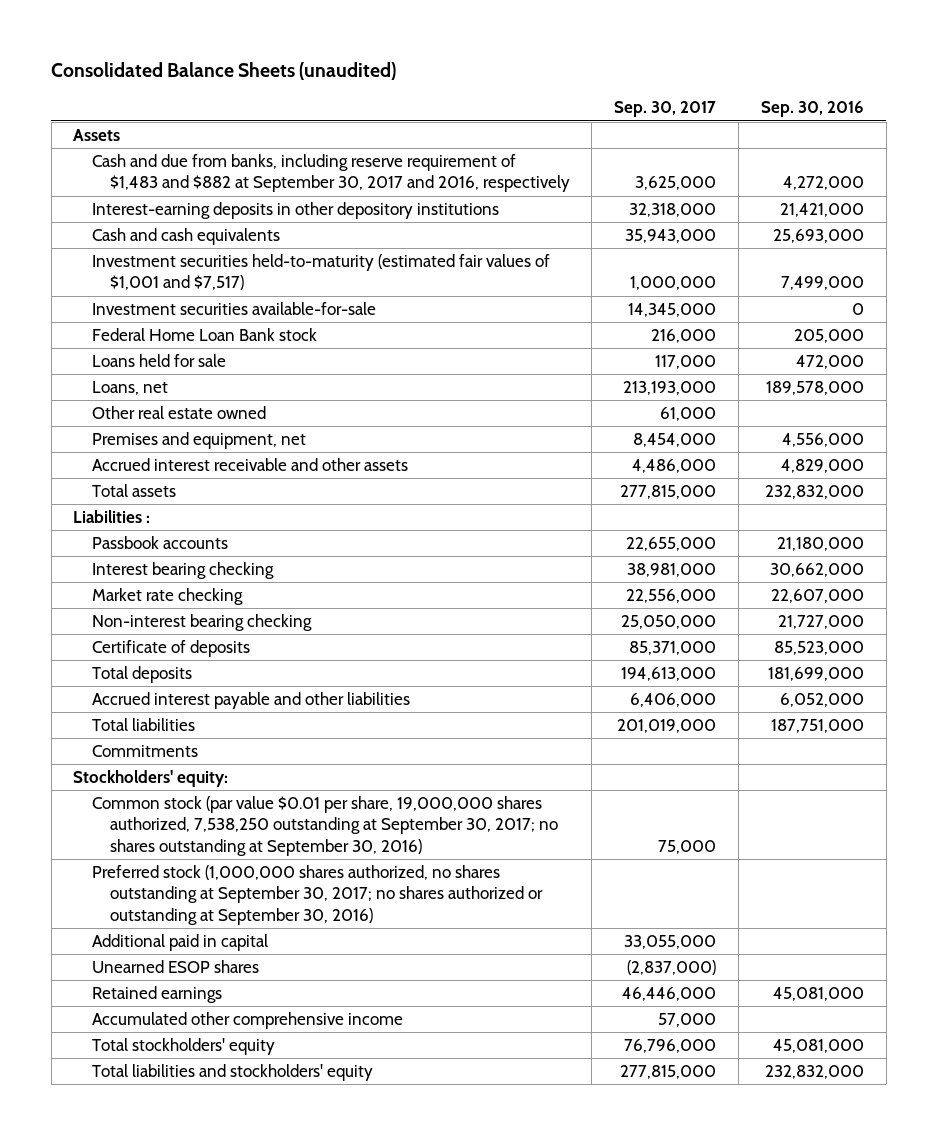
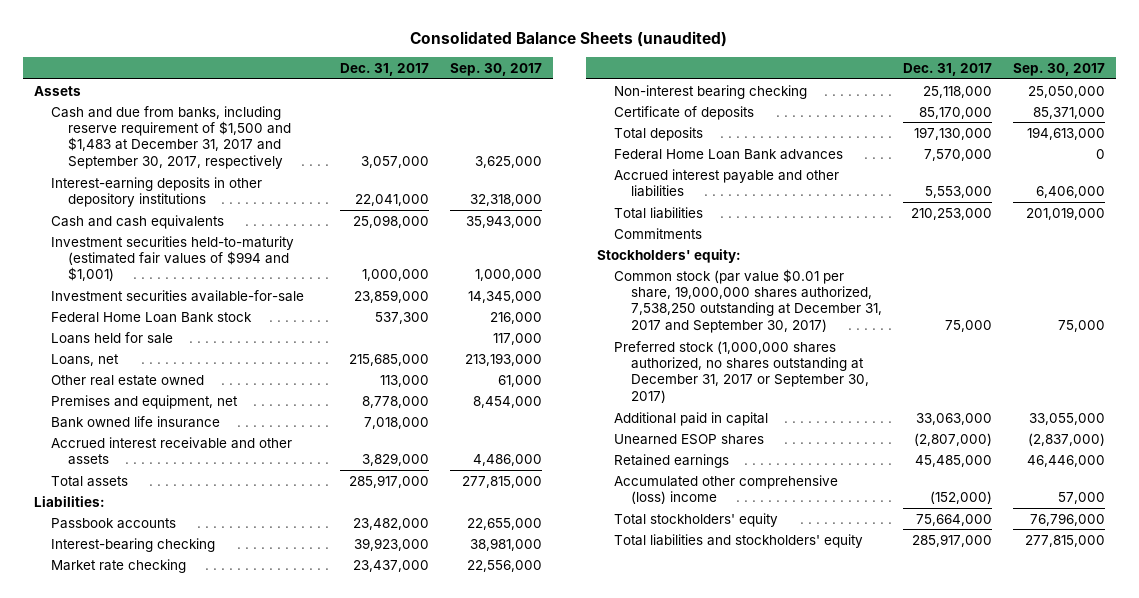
[760,101,864,118] Sep. 30, 2016 -> none
none -> [340,62,430,76] Dec. 31, 2017
[91,154,570,193] Cash and due from banks, including reserve requirement of $1,483 and $882 at September 30, 2017 and 2016, respectively -> [50,105,291,169] Cash and due from banks, including reserve requirement of $1,500 and $1,483 at December 31, 2017 and September 30, 2017, respectively
[91,254,550,291] Investment securities held-to-maturity (estimated fair values of $1,001 and $7,517) -> [50,235,294,282] Investment securities held-to-maturity (estimated fair values of $994 and $1,001)
none -> [50,415,220,428] Bank owned life insurance
[73,510,151,524] Liabilities : -> [34,495,106,507] Liabilities:
[91,562,274,580] Interest bearing checking -> [50,537,215,552] Interest-bearing checking
none -> [613,148,843,160] Federal Home Loan Bank advances
[91,796,558,856] Common stock (par value $0.01 per share, 19,000,000 shares authorized, 7,538,250 outstanding at September 30, 2017; no shares outstanding at September 30, 2016) -> [613,268,882,333] Common stock (par value $0.01 per share, 19,000,000 shares authorized, 7,538,250 outstanding at December 31, 2017 and September 30, 2017)
[91,865,543,925] Preferred stock (1,000,000 shares authorized, no shares outstanding at September 30, 2017; no shares authorized or outstanding at September 30, 2016) -> [613,340,869,403] Preferred stock (1,000,000 shares authorized, no shares outstanding at December 31, 2017 or September 30, 2017)
[91,1012,403,1030] Accumulated other comprehensive income -> [613,474,838,504] Accumulated other comprehensive (loss) income

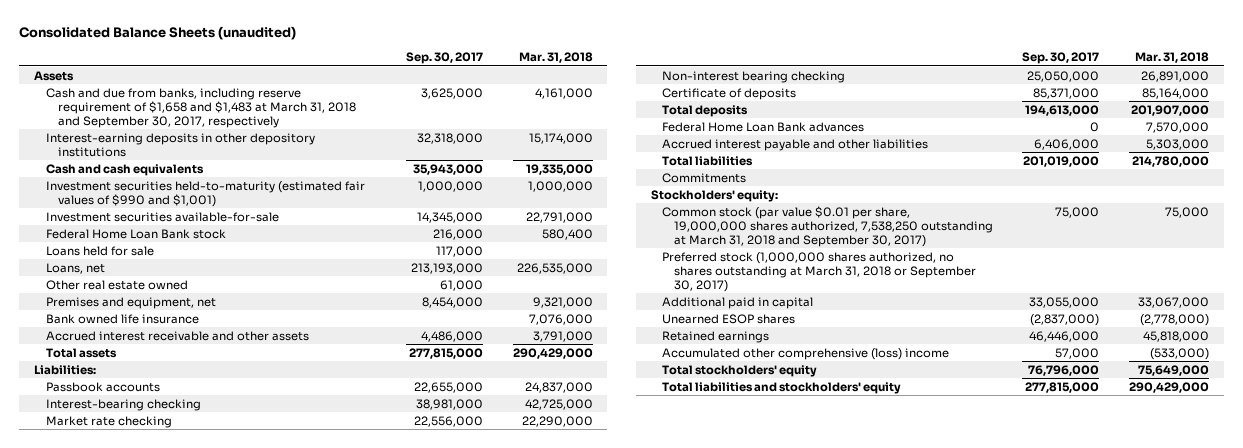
[340,62,430,76] Dec. 31, 2017 -> none
none -> [518,52,593,64] Mar. 31, 2018
[50,105,291,169] Cash and due from banks, including reserve requirement of $1,500 and $1,483 at December 31, 2017 and September 30, 2017, respectively -> [45,87,356,128] Cash and due from banks, including reserve requirement of $1,658 and $1,483 at March 31, 2018 and September 30, 2017, respectively
[50,235,294,282] Investment securities held-to-maturity (estimated fair values of $994 and $1,001) -> [45,180,365,207] Investment securities held-to-maturity (estimated fair values of $990 and $1,001)
[613,268,882,333] Common stock (par value $0.01 per share, 19,000,000 shares authorized, 7,538,250 outstanding at December 31, 2017 and September 30, 2017) -> [662,205,993,247] Common stock (par value $0.01 per share, 19,000,000 shares authorized, 7,538,250 outstanding at March 31, 2018 and September 30, 2017)
[613,340,869,403] Preferred stock (1,000,000 shares authorized, no shares outstanding at December 31, 2017 or September 30, 2017) -> [662,251,976,292] Preferred stock (1,000,000 shares authorized, no shares outstanding at March 31, 2018 or September 30, 2017)

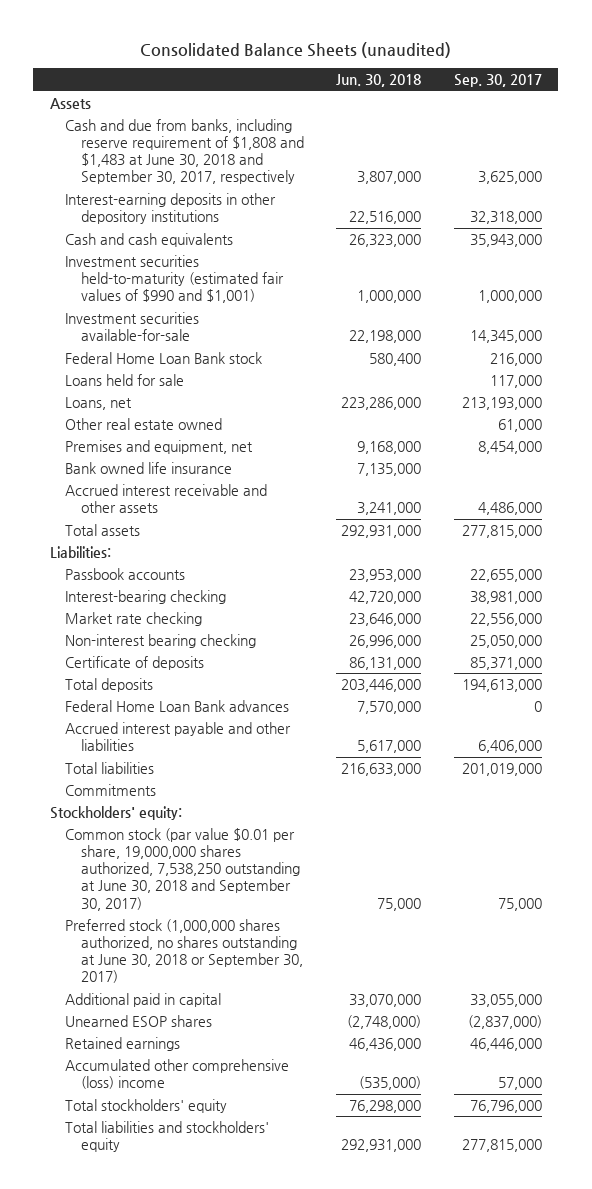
[518,52,593,64] Mar. 31, 2018 -> none
none -> [336,74,422,88] Jun. 30, 2018
[45,87,356,128] Cash and due from banks, including reserve requirement of $1,658 and $1,483 at March 31, 2018 and September 30, 2017, respectively -> [65,119,304,185] Cash and due from banks, including reserve requirement of $1,808 and $1,483 at June 30, 2018 and September 30, 2017, respectively
[662,205,993,247] Common stock (par value $0.01 per share, 19,000,000 shares authorized, 7,538,250 outstanding at March 31, 2018 and September 30, 2017) -> [65,828,300,911] Common stock (par value $0.01 per share, 19,000,000 shares authorized, 7,538,250 outstanding at June 30, 2018 and September 30, 2017)
[662,251,976,292] Preferred stock (1,000,000 shares authorized, no shares outstanding at March 31, 2018 or September 30, 2017) -> [65,919,303,984] Preferred stock (1,000,000 shares authorized, no shares outstanding at June 30, 2018 or September 30, 2017)

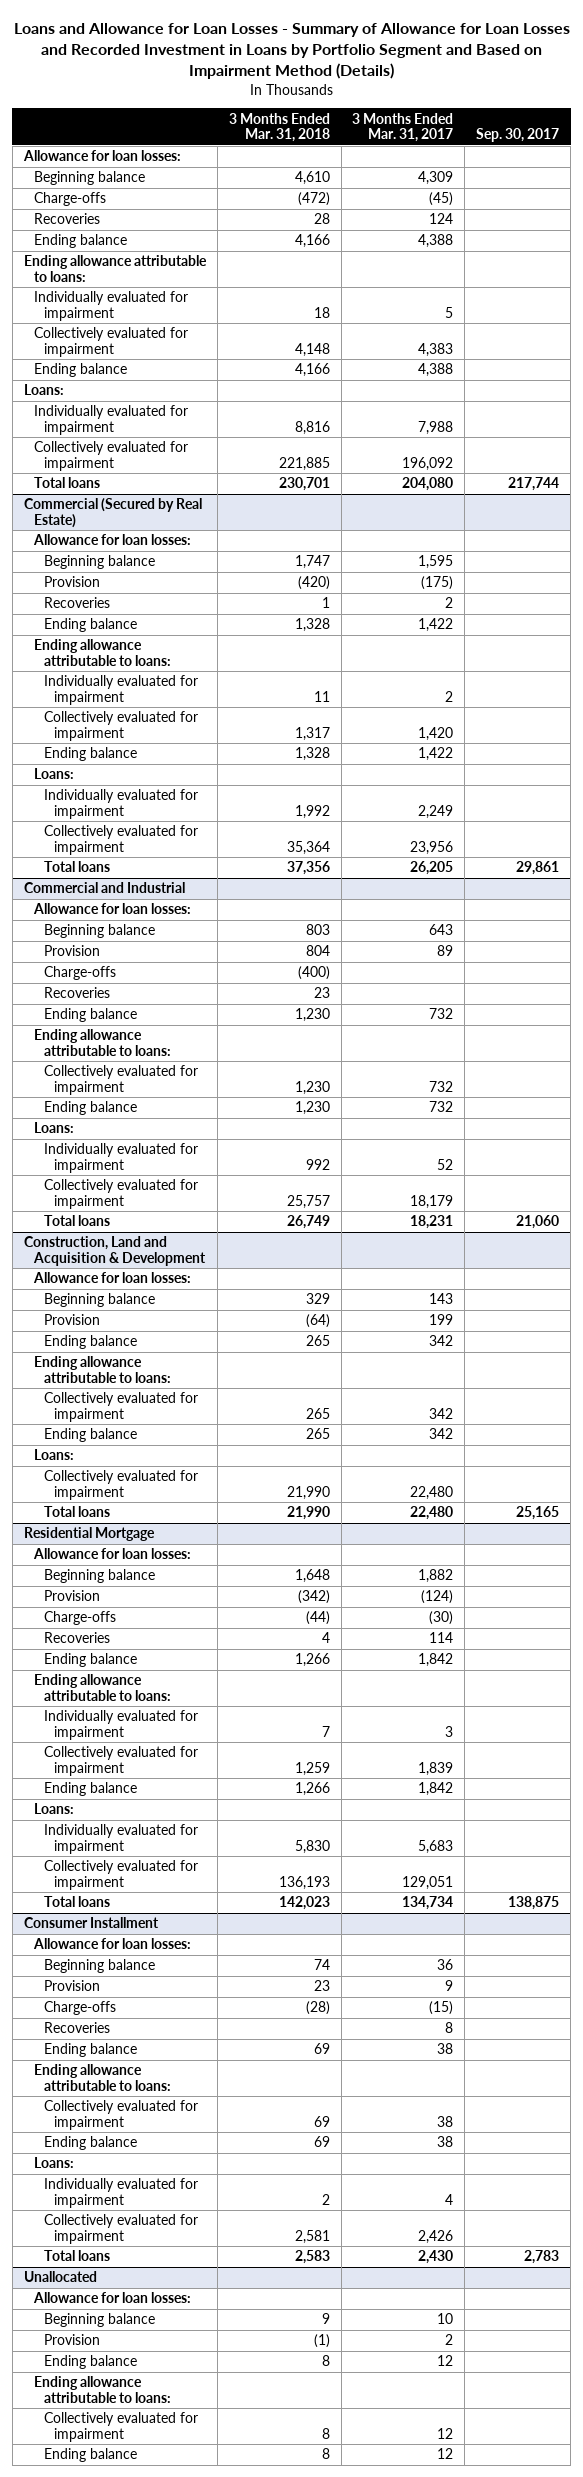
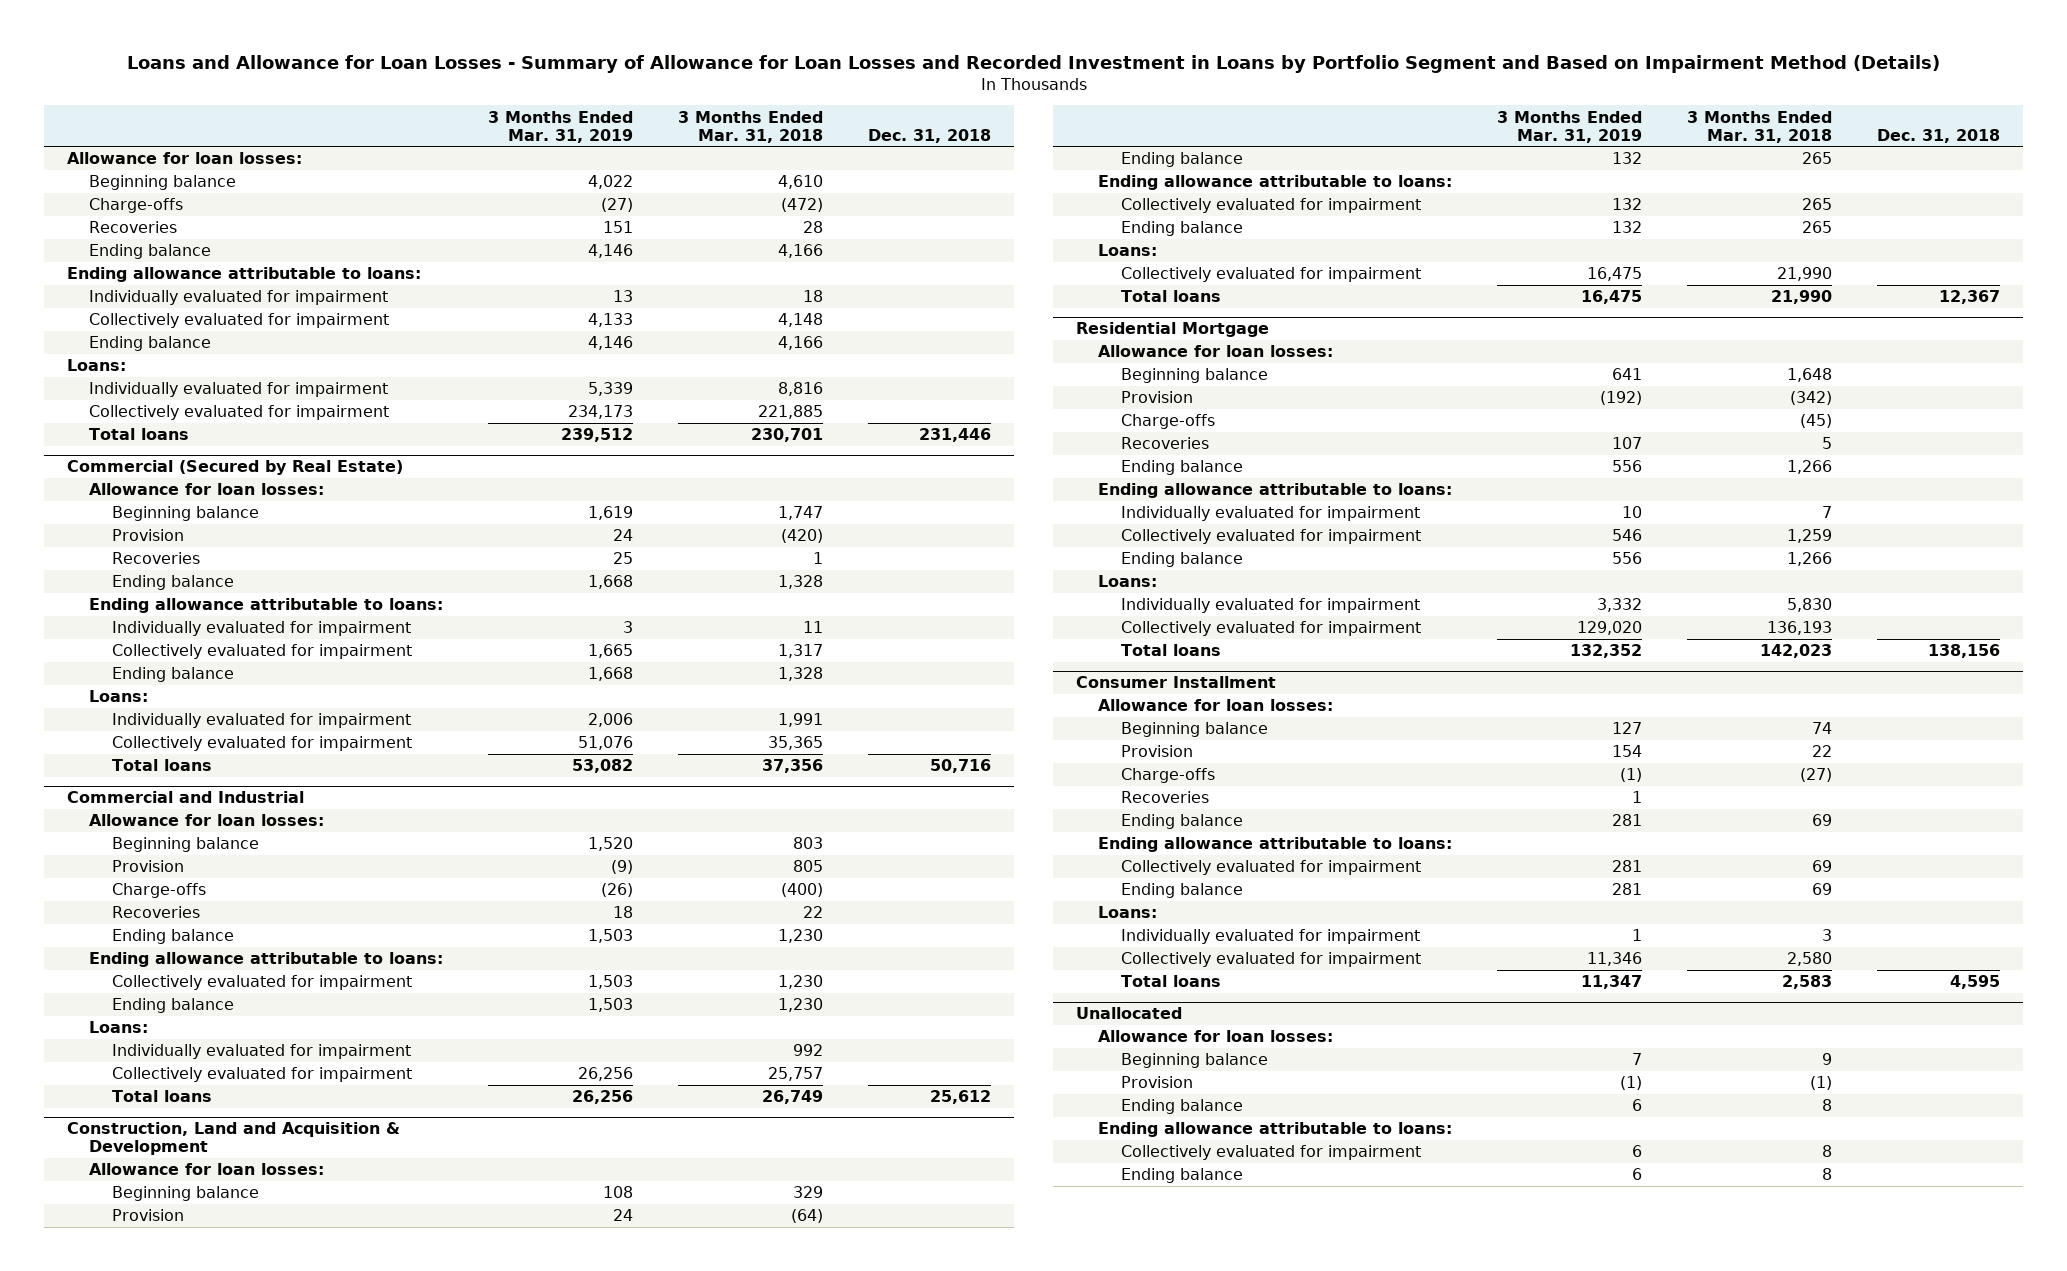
[352,112,454,143] 3 Months Ended Mar. 31, 2017 -> none
[476,128,560,143] Sep. 30, 2017 -> none
none -> [488,110,634,143] 3 Months Ended Mar. 31, 2019
none -> [868,128,992,143] Dec. 31, 2018
[294,804,330,819] 1,992 -> [778,713,824,728] 1,991
[286,840,330,855] 35,364 -> [768,736,824,751] 35,365
[305,945,330,957] 804 -> [793,860,824,873] 805
[313,987,330,999] 23 -> [803,906,824,919] 22
[305,1611,330,1626] (44) -> [1800,414,1833,429] (45)
[321,1632,330,1644] 4 -> [1822,437,1833,450] 5
[313,1980,330,1992] 23 -> [1812,745,1833,758] 22
[305,2001,330,2016] (28) -> [1800,768,1833,783] (27)
[321,2193,330,2205] 2 -> [1822,929,1833,942] 3
[294,2229,330,2244] 2,581 -> [1787,952,1833,967] 2,580

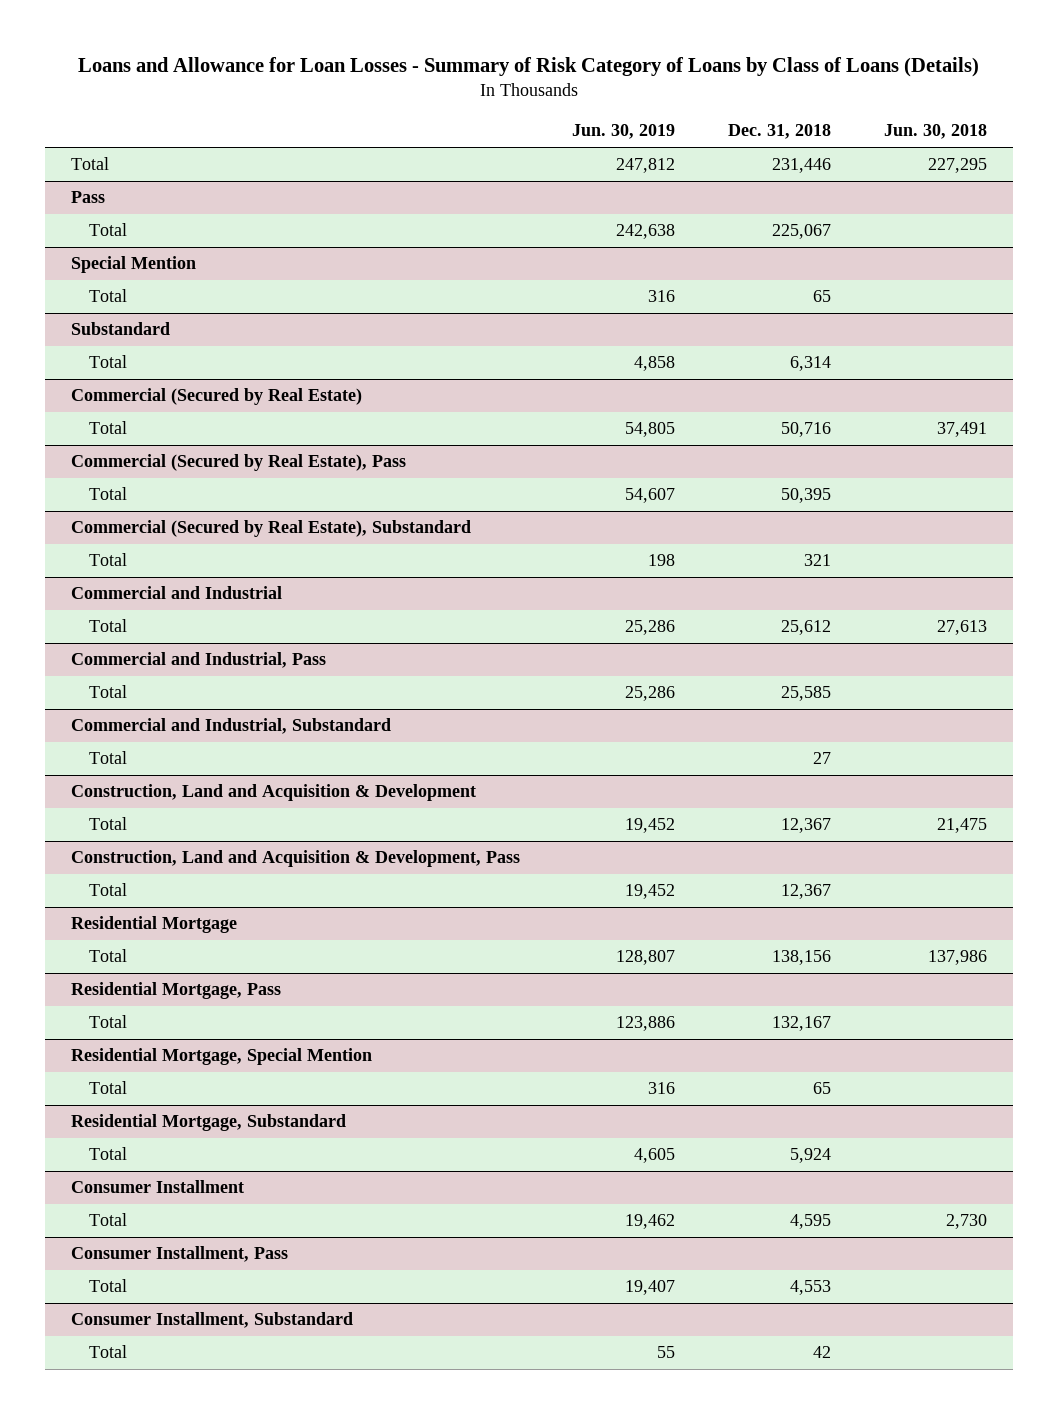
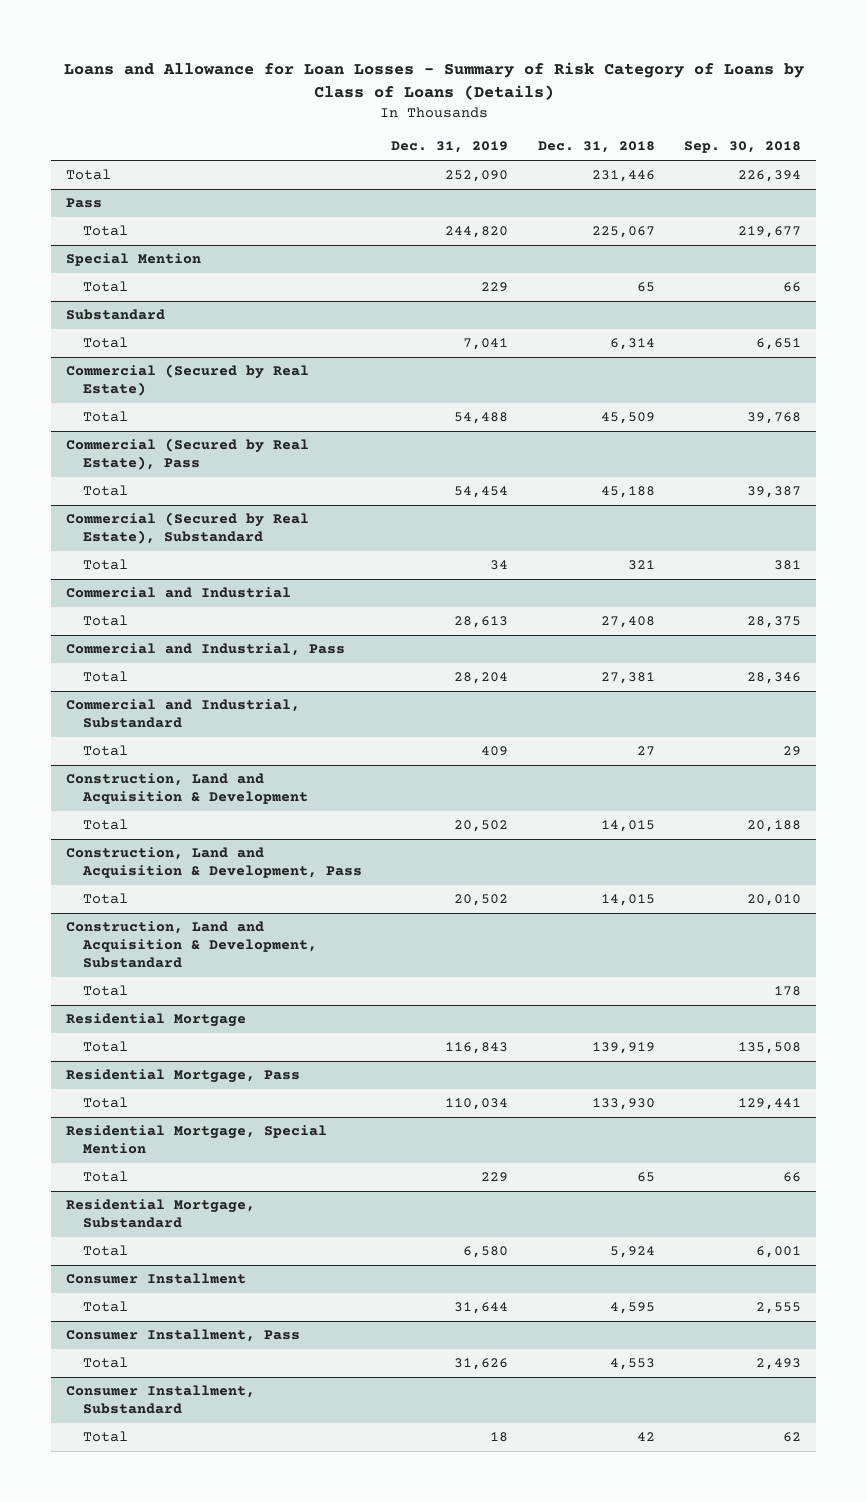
[572,124,676,140] Jun. 30, 2019 -> none
[883,124,987,140] Jun. 30, 2018 -> none
none -> [391,141,509,154] Dec. 31, 2019
none -> [684,141,802,154] Sep. 30, 2018
[781,422,832,438] 50,716 -> [600,412,655,425] 45,509
[781,488,832,504] 50,395 -> [600,486,655,499] 45,188
[781,620,832,636] 25,612 -> [600,616,655,629] 27,408
[781,686,832,702] 25,585 -> [600,672,655,685] 27,381
[781,818,832,834] 12,367 -> [600,820,655,833] 14,015
[781,884,832,900] 12,367 -> [600,894,655,907] 14,015
none -> [66,921,317,968] Construction, Land and Acquisition & Development, Substandard
none -> [82,985,128,997] Total
[772,950,832,966] 138,156 -> [591,1042,655,1055] 139,919
[772,1016,832,1032] 132,167 -> [591,1098,655,1111] 133,930

